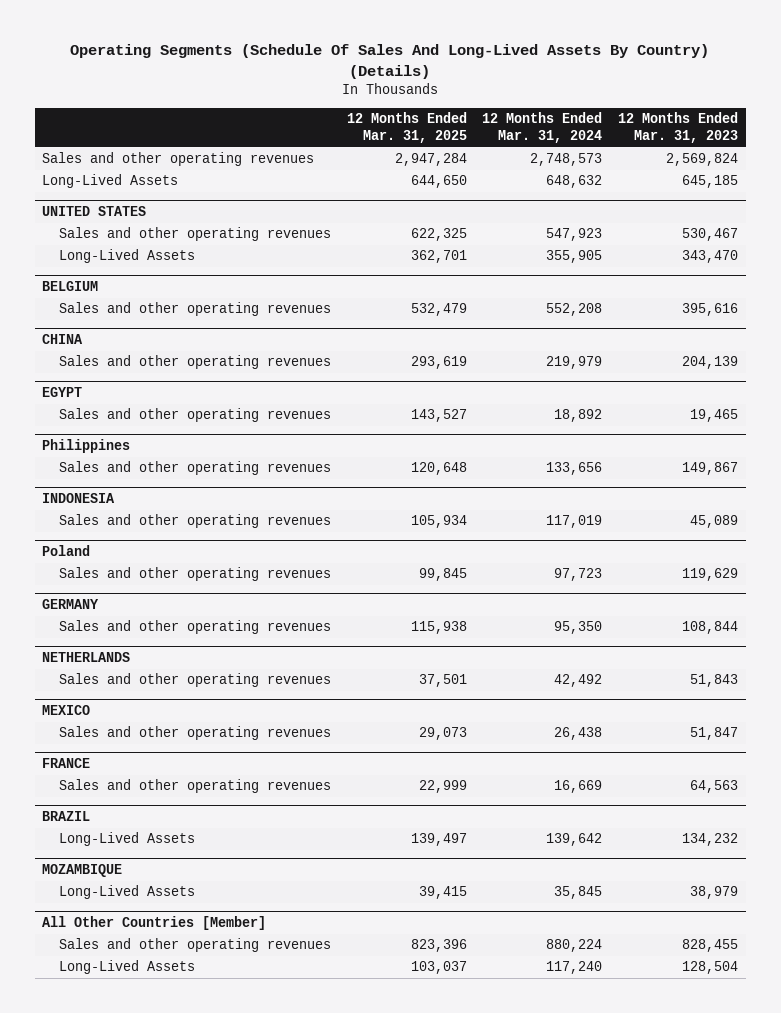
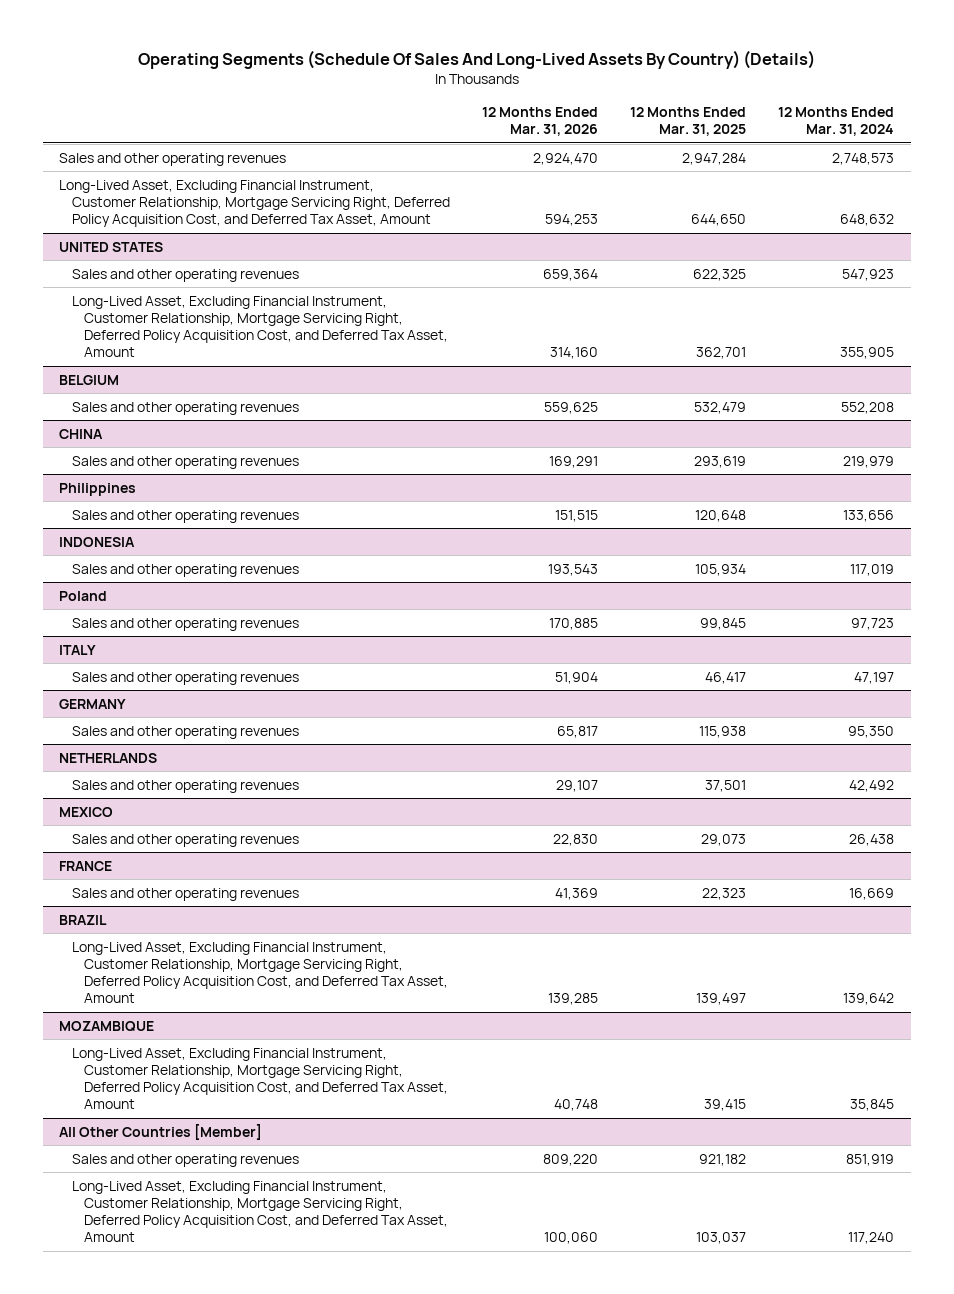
[618,112,739,144] 12 Months Ended Mar. 31, 2023 -> none
none -> [482,107,599,137] 12 Months Ended Mar. 31, 2026
[42,174,179,189] Long-Lived Assets -> [59,179,450,227] Long-Lived Asset, Excluding Financial Instrument, Customer Relationship, Mortgage Servicing Right, Deferred Policy Acquisition Cost, and Deferred Tax Asset, Amount
[58,249,195,264] Long-Lived Assets -> [71,295,449,358] Long-Lived Asset, Excluding Financial Instrument, Customer Relationship, Mortgage Servicing Right, Deferred Policy Acquisition Cost, and Deferred Tax Asset, Amount
[42,386,83,397] EGYPT -> none
[58,408,331,423] Sales and other operating revenues -> none
none -> [59,644,97,655] ITALY
none -> [71,671,299,685] Sales and other operating revenues
[418,780,467,794] 22,999 -> [702,887,747,900] 22,323
[58,832,195,847] Long-Lived Assets -> [71,941,449,1004] Long-Lived Asset, Excluding Financial Instrument, Customer Relationship, Mortgage Servicing Right, Deferred Policy Acquisition Cost, and Deferred Tax Asset, Amount
[58,885,195,900] Long-Lived Assets -> [71,1047,449,1110] Long-Lived Asset, Excluding Financial Instrument, Customer Relationship, Mortgage Servicing Right, Deferred Policy Acquisition Cost, and Deferred Tax Asset, Amount
[410,939,467,953] 823,396 -> [699,1153,747,1166] 921,182
[546,939,603,953] 880,224 -> [846,1153,895,1166] 851,919
[58,960,195,975] Long-Lived Assets -> [71,1180,449,1243] Long-Lived Asset, Excluding Financial Instrument, Customer Relationship, Mortgage Servicing Right, Deferred Policy Acquisition Cost, and Deferred Tax Asset, Amount

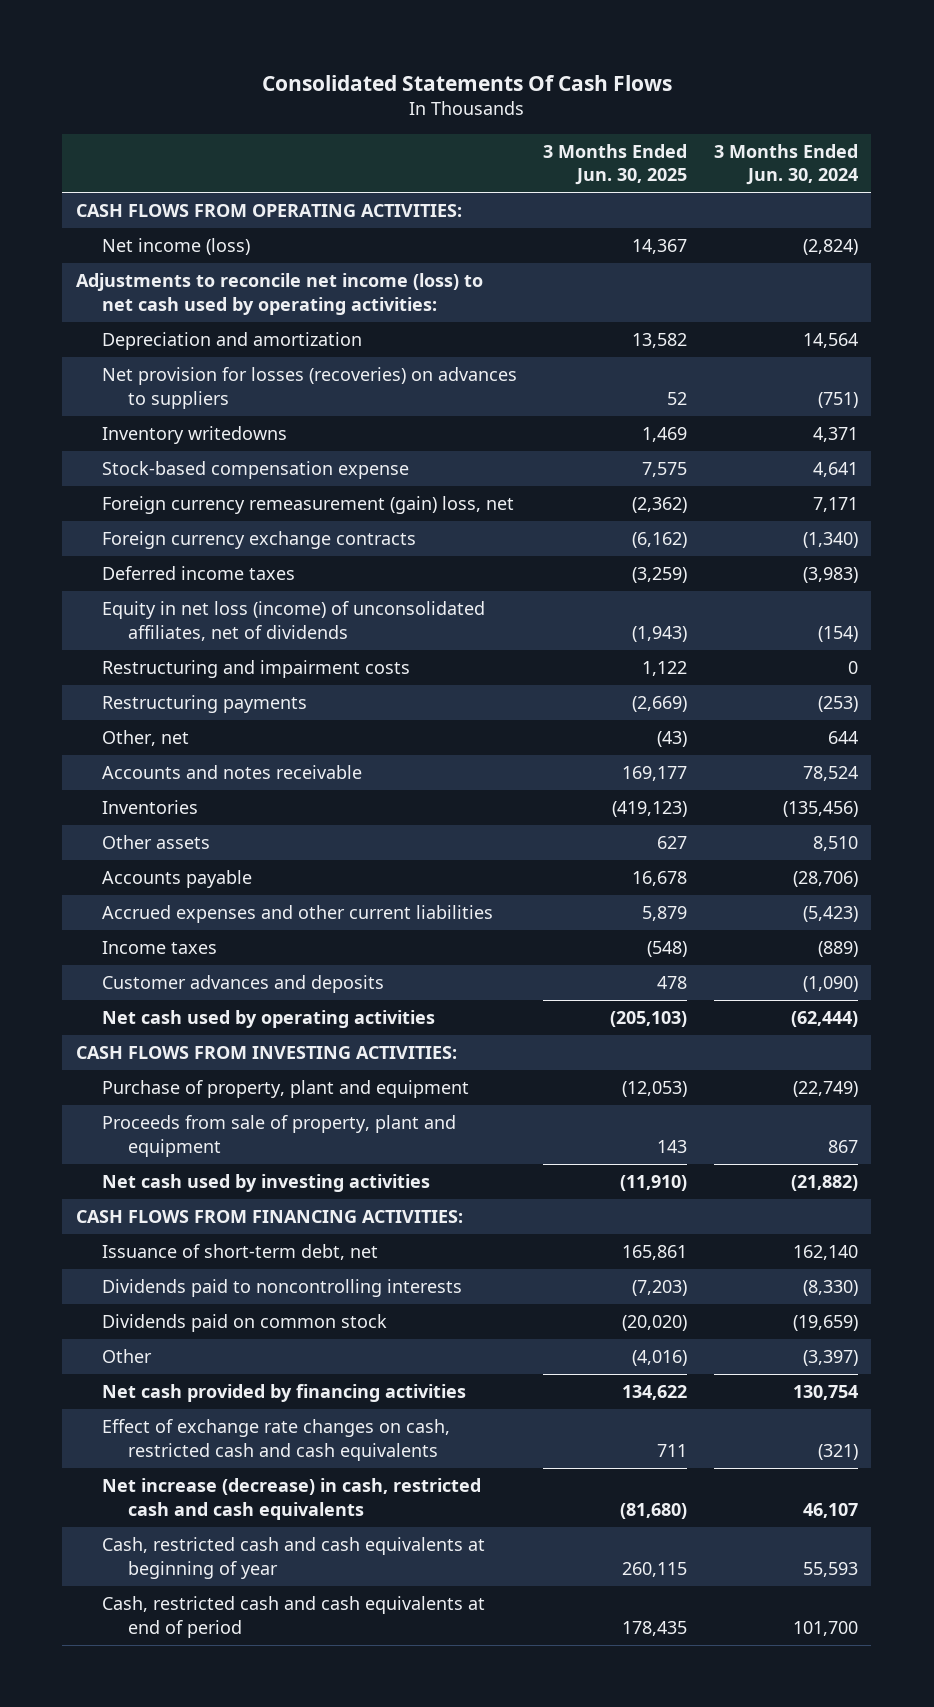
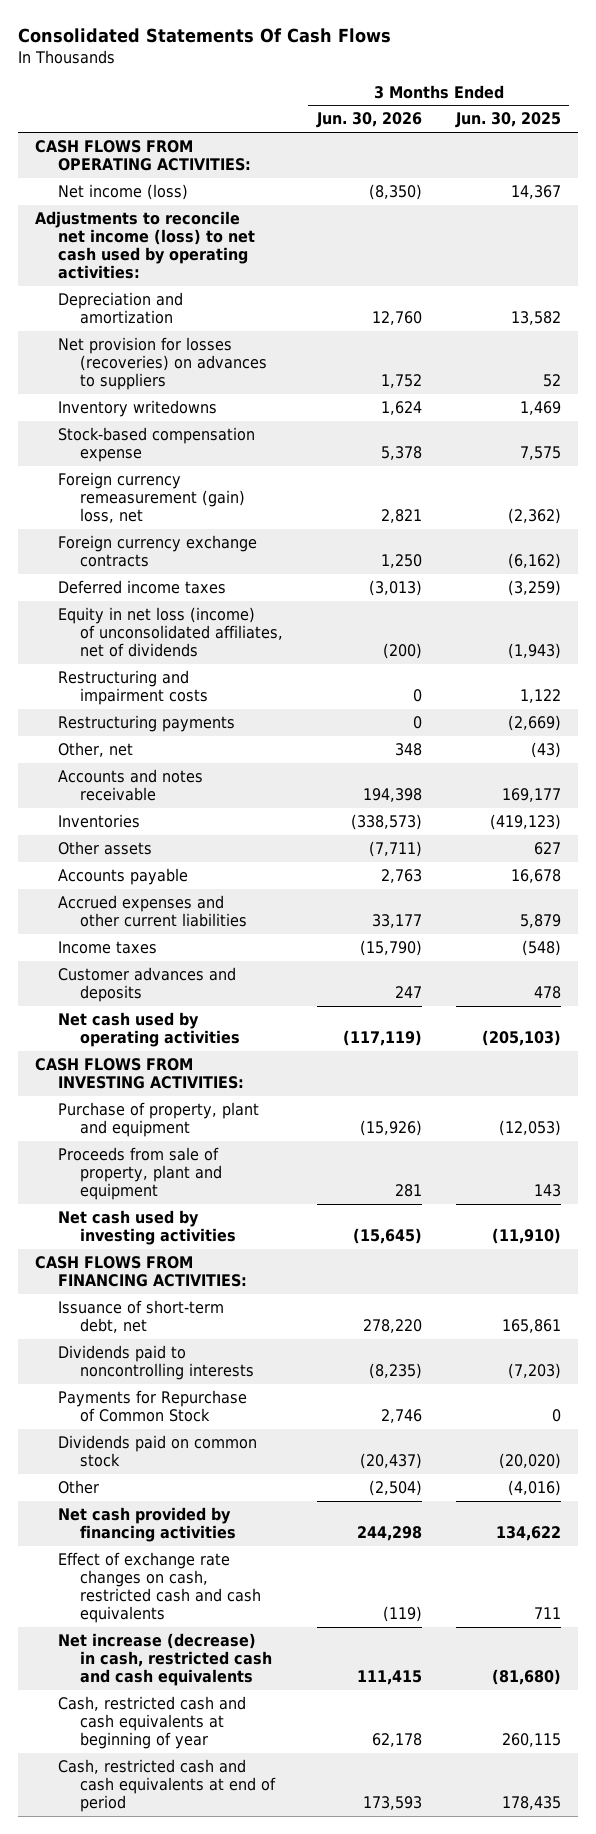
[713,143,858,186] 3 Months Ended Jun. 30, 2024 -> none
none -> [315,112,422,129] Jun. 30, 2026
none -> [57,1389,247,1422] Payments for Repurchase of Common Stock

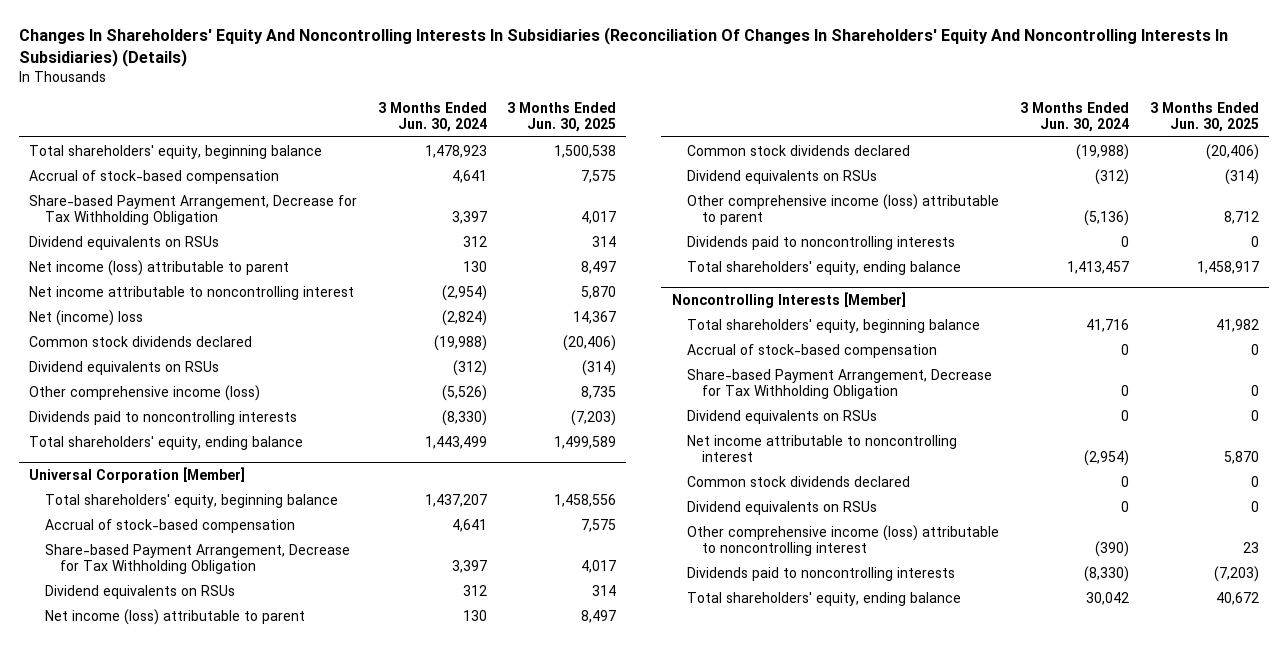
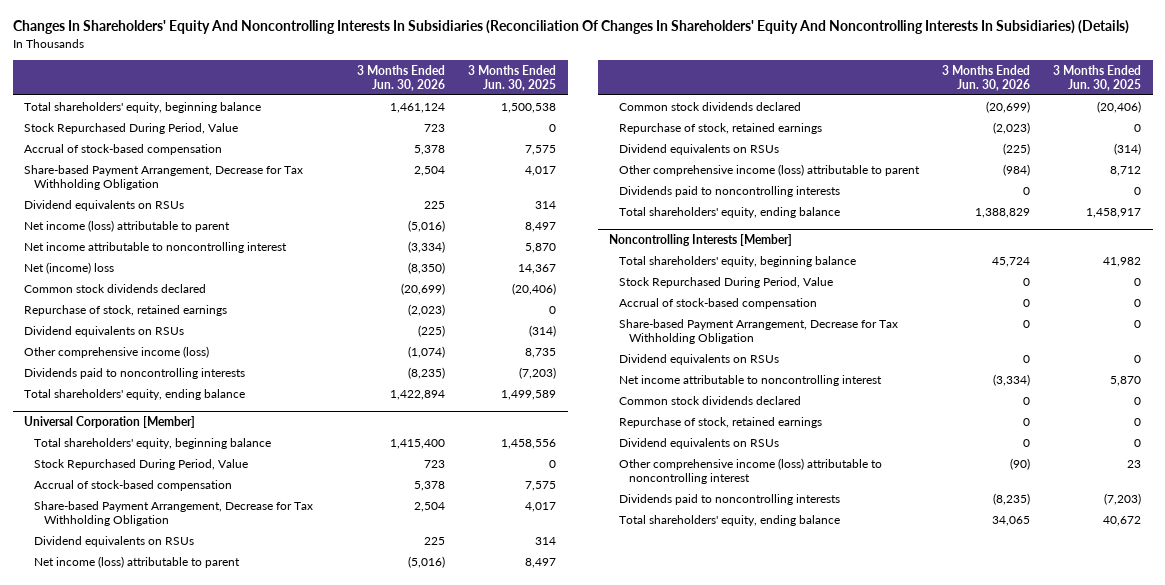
[377,102,487,133] 3 Months Ended Jun. 30, 2024 -> none
none -> [357,64,446,91] 3 Months Ended Jun. 30, 2026
none -> [24,122,239,134] Stock Repurchased During Period, Value
none -> [24,304,228,316] Repurchase of stock, retained earnings
none -> [34,458,249,470] Stock Repurchased During Period, Value
none -> [619,122,823,134] Repurchase of stock, retained earnings
none -> [619,276,834,288] Stock Repurchased During Period, Value
none -> [619,416,823,428] Repurchase of stock, retained earnings

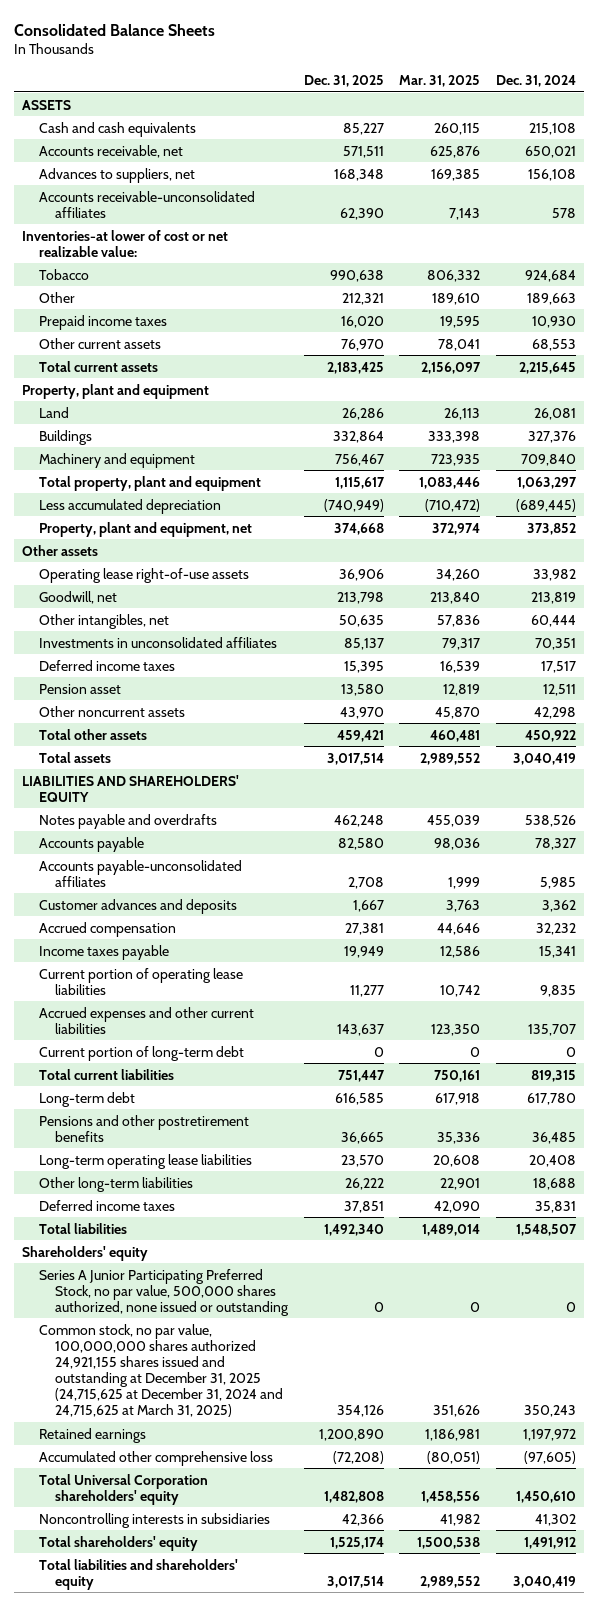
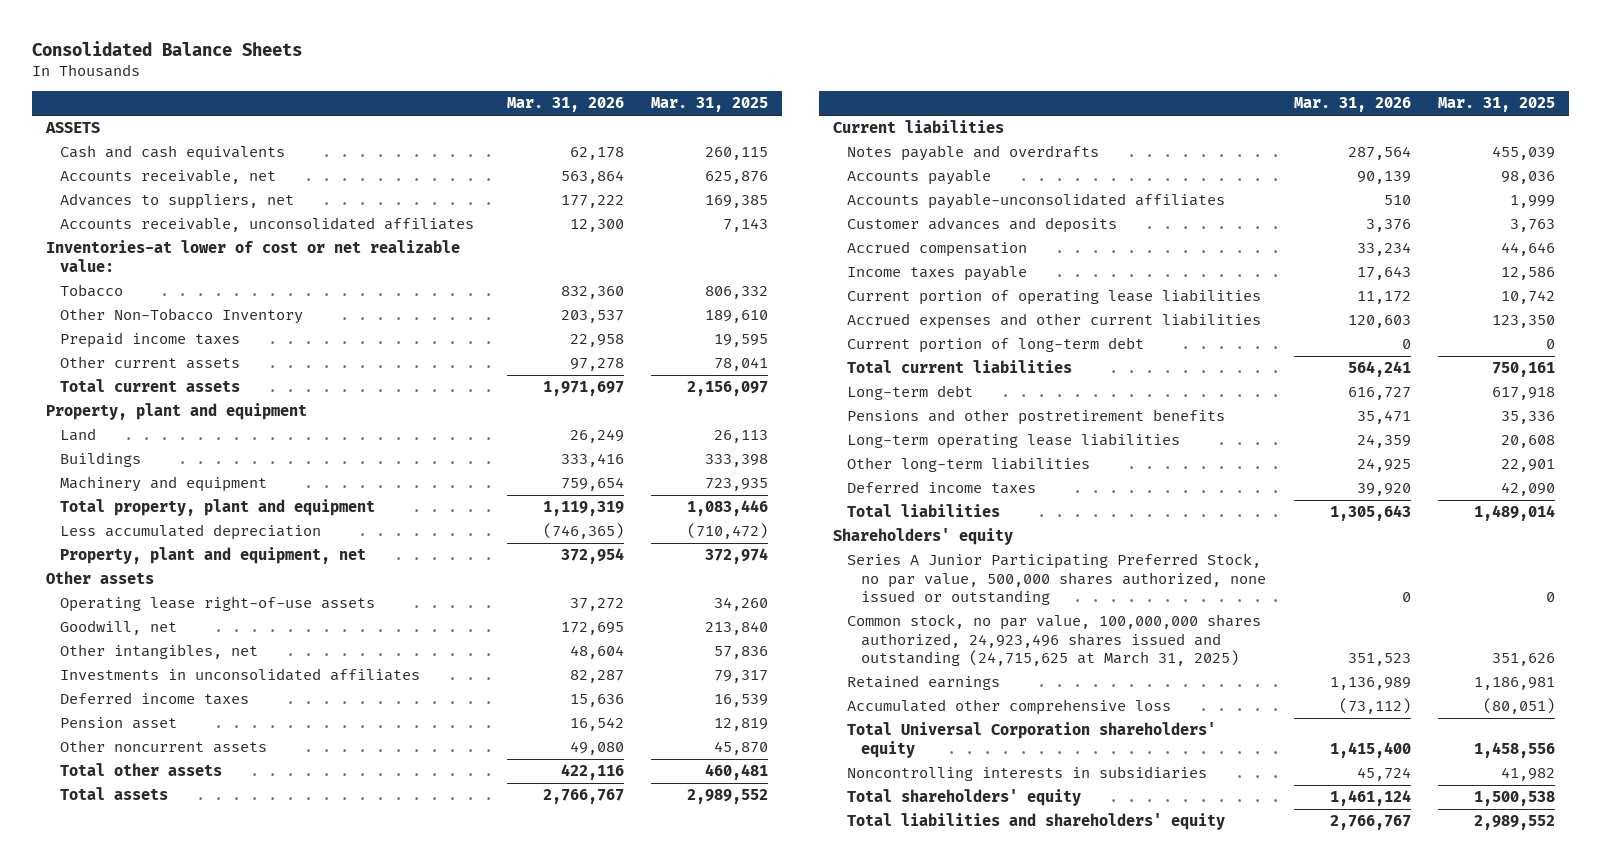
[303,74,384,87] Dec. 31, 2025 -> none
[495,74,576,87] Dec. 31, 2024 -> none
none -> [506,97,624,113] Mar. 31, 2026
[38,190,255,218] Accounts receivable-unconsolidated affiliates -> [60,217,475,233] Accounts receivable, unconsolidated affiliates
[38,291,75,303] Other -> [60,308,304,325] Other Non-Tobacco Inventory
[21,774,239,802] LIABILITIES AND SHAREHOLDERS' EQUITY -> none
none -> [832,120,1004,134] Current liabilities
[38,1323,284,1417] Common stock, no par value, 100,000,000 shares authorized 24,921,155 shares issued and outstanding at December 31, 2025 (24,715,625 at December 31, 2024 and 24,715,625 at March 31, 2025) -> [847,614,1262,666] Common stock, no par value, 100,000,000 shares authorized, 24,923,496 shares issued and outstanding (24,715,625 at March 31, 2025)

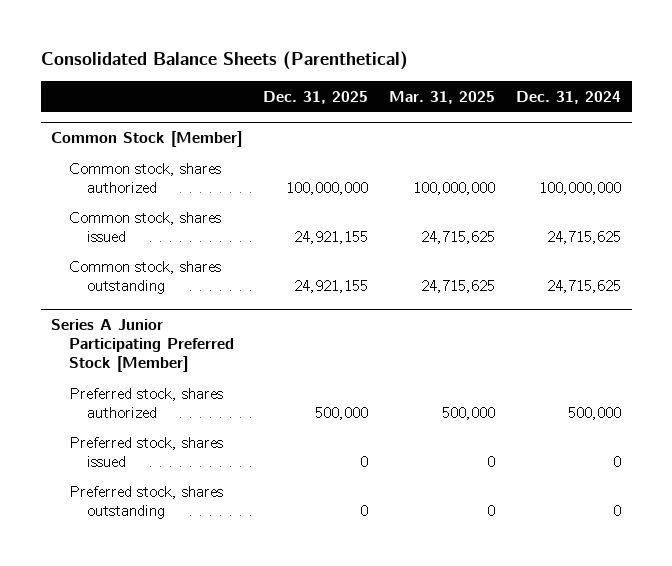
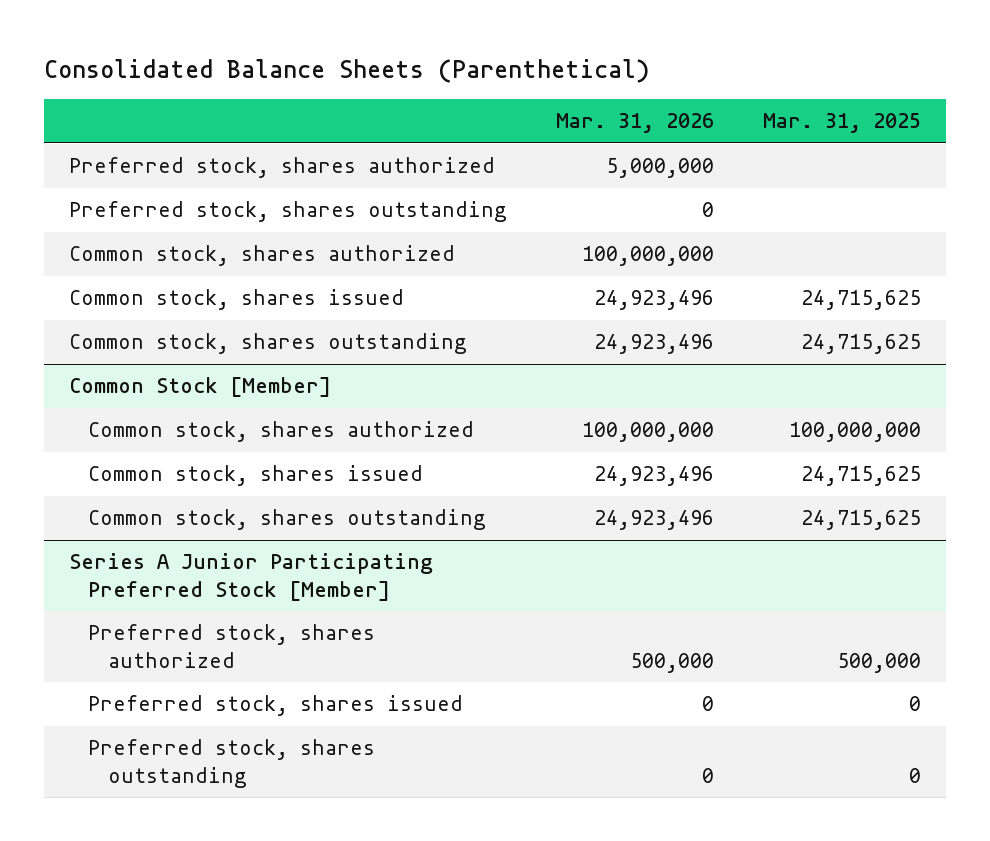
[263,90,369,104] Dec. 31, 2025 -> none
[516,90,622,104] Dec. 31, 2024 -> none
none -> [555,113,714,134] Mar. 31, 2026
none -> [68,157,495,179] Preferred stock, shares authorized
none -> [68,201,507,223] Preferred stock, shares outstanding
none -> [68,245,455,267] Common stock, shares authorized
none -> [68,289,404,311] Common stock, shares issued
none -> [68,333,467,355] Common stock, shares outstanding

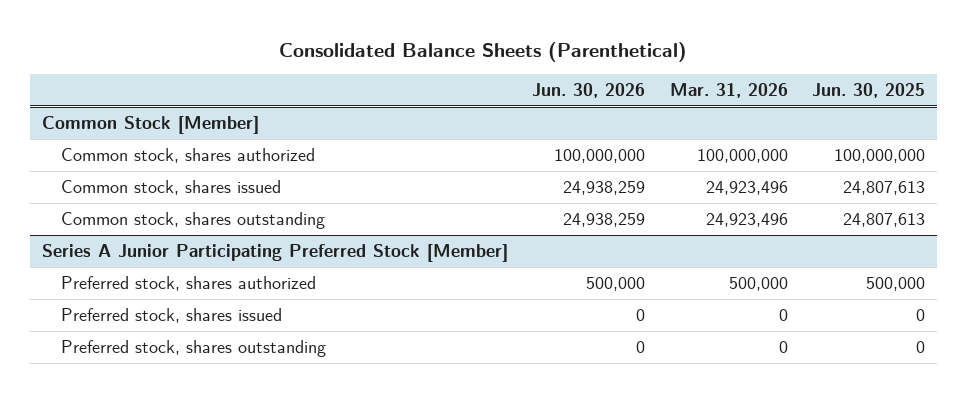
[763,113,922,134] Mar. 31, 2025 -> none
none -> [532,83,646,99] Jun. 30, 2026
none -> [811,83,925,99] Jun. 30, 2025
[68,157,495,179] Preferred stock, shares authorized -> none
[68,201,507,223] Preferred stock, shares outstanding -> none
[68,245,455,267] Common stock, shares authorized -> none
[68,289,404,311] Common stock, shares issued -> none
[68,333,467,355] Common stock, shares outstanding -> none

